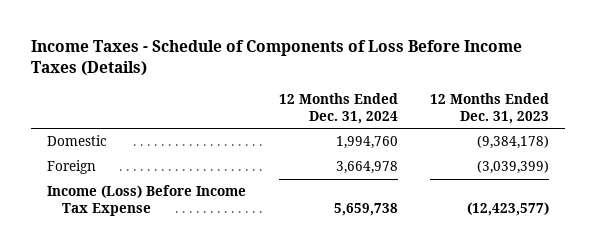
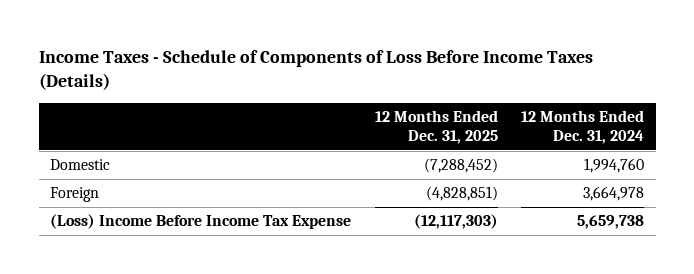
[429,93,549,124] 12 Months Ended Dec. 31, 2023 -> none
none -> [374,110,498,145] 12 Months Ended Dec. 31, 2025
[47,185,247,217] Income (Loss) Before Income Tax Expense -> [50,214,352,230] (Loss) Income Before Income Tax Expense

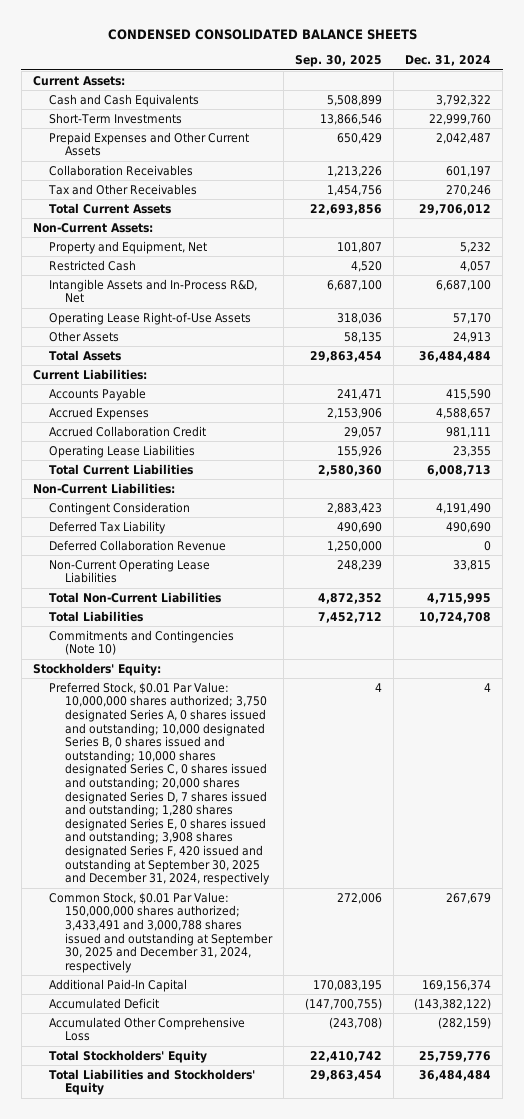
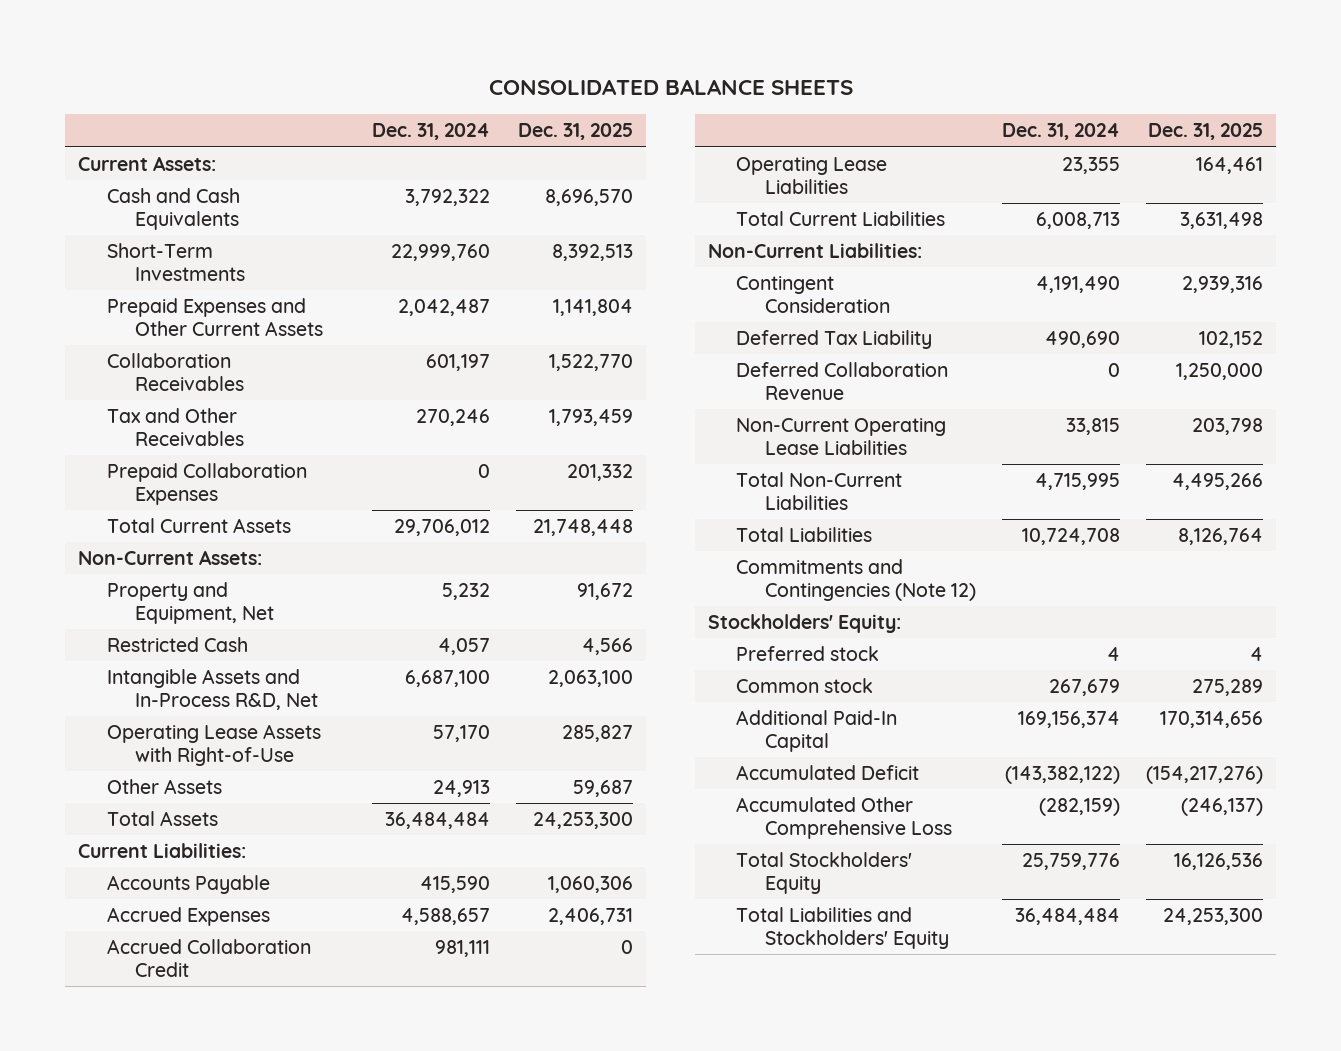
[107,29,417,41] CONDENSED CONSOLIDATED BALANCE SHEETS -> [488,79,853,96] CONSOLIDATED BALANCE SHEETS
[295,55,383,68] Sep. 30, 2025 -> none
none -> [518,123,634,141] Dec. 31, 2025
none -> [106,463,307,506] Prepaid Collaboration Expenses
[49,311,252,325] Operating Lease Right-of-Use Assets -> [106,724,321,767] Operating Lease Assets with Right-of-Use
[49,629,235,656] Commitments and Contingencies (Note 10) -> [736,559,976,602] Commitments and Contingencies (Note 12)
[49,681,271,886] Preferred Stock, $0.01 Par Value: 10,000,000 shares authorized; 3,750 designated Series A, 0 shares issued and outstanding; 10,000 designated Series B, 0 shares issued and outstanding; 10,000 shares designated Series C, 0 shares issued and outstanding; 20,000 shares designated Series D, 7 shares issued and outstanding; 1,280 shares designated Series E, 0 shares issued and outstanding; 3,908 shares designated Series F, 420 issued and outstanding at September 30, 2025 and December 31, 2024, respectively -> [736,646,880,662] Preferred stock
[49,891,274,973] Common Stock, $0.01 Par Value: 150,000,000 shares authorized; 3,433,491 and 3,000,788 shares issued and outstanding at September 30, 2025 and December 31, 2024, respectively -> [736,678,874,694] Common stock

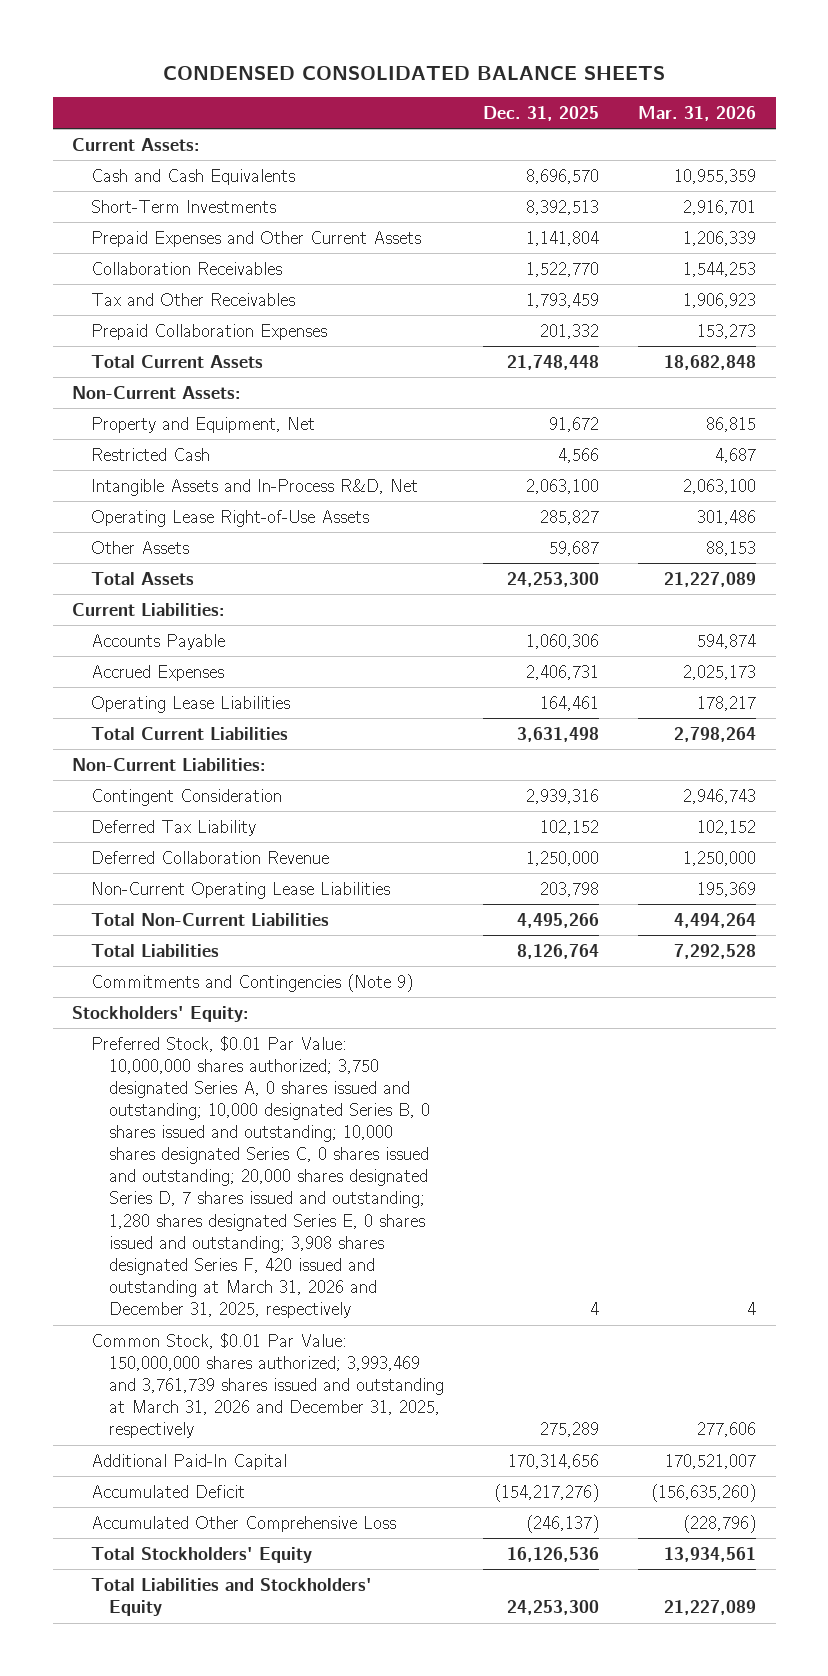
[488,79,853,96] CONSOLIDATED BALANCE SHEETS -> [163,65,666,80] CONDENSED CONSOLIDATED BALANCE SHEETS
[372,123,491,141] Dec. 31, 2024 -> none
none -> [638,105,757,121] Mar. 31, 2026
[106,724,321,767] Operating Lease Assets with Right-of-Use -> [90,509,369,527] Operating Lease Right-of-Use Assets
[106,939,311,978] Accrued Collaboration Credit -> none
[736,559,976,602] Commitments and Contingencies (Note 12) -> [90,973,413,992] Commitments and Contingencies (Note 9)
[736,646,880,662] Preferred stock -> [90,1035,430,1318] Preferred Stock, $0.01 Par Value: 10,000,000 shares authorized; 3,750 designated Series A, 0 shares issued and outstanding; 10,000 designated Series B, 0 shares issued and outstanding; 10,000 shares designated Series C, 0 shares issued and outstanding; 20,000 shares designated Series D, 7 shares issued and outstanding; 1,280 shares designated Series E, 0 shares issued and outstanding; 3,908 shares designated Series F, 420 issued and outstanding at March 31, 2026 and December 31, 2025, respectively
[736,678,874,694] Common stock -> [90,1332,444,1439] Common Stock, $0.01 Par Value: 150,000,000 shares authorized; 3,993,469 and 3,761,739 shares issued and outstanding at March 31, 2026 and December 31, 2025, respectively

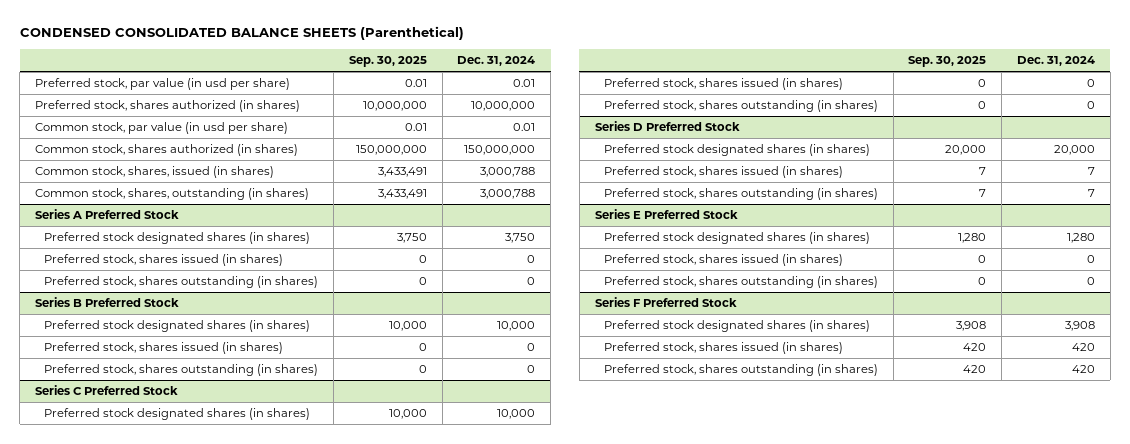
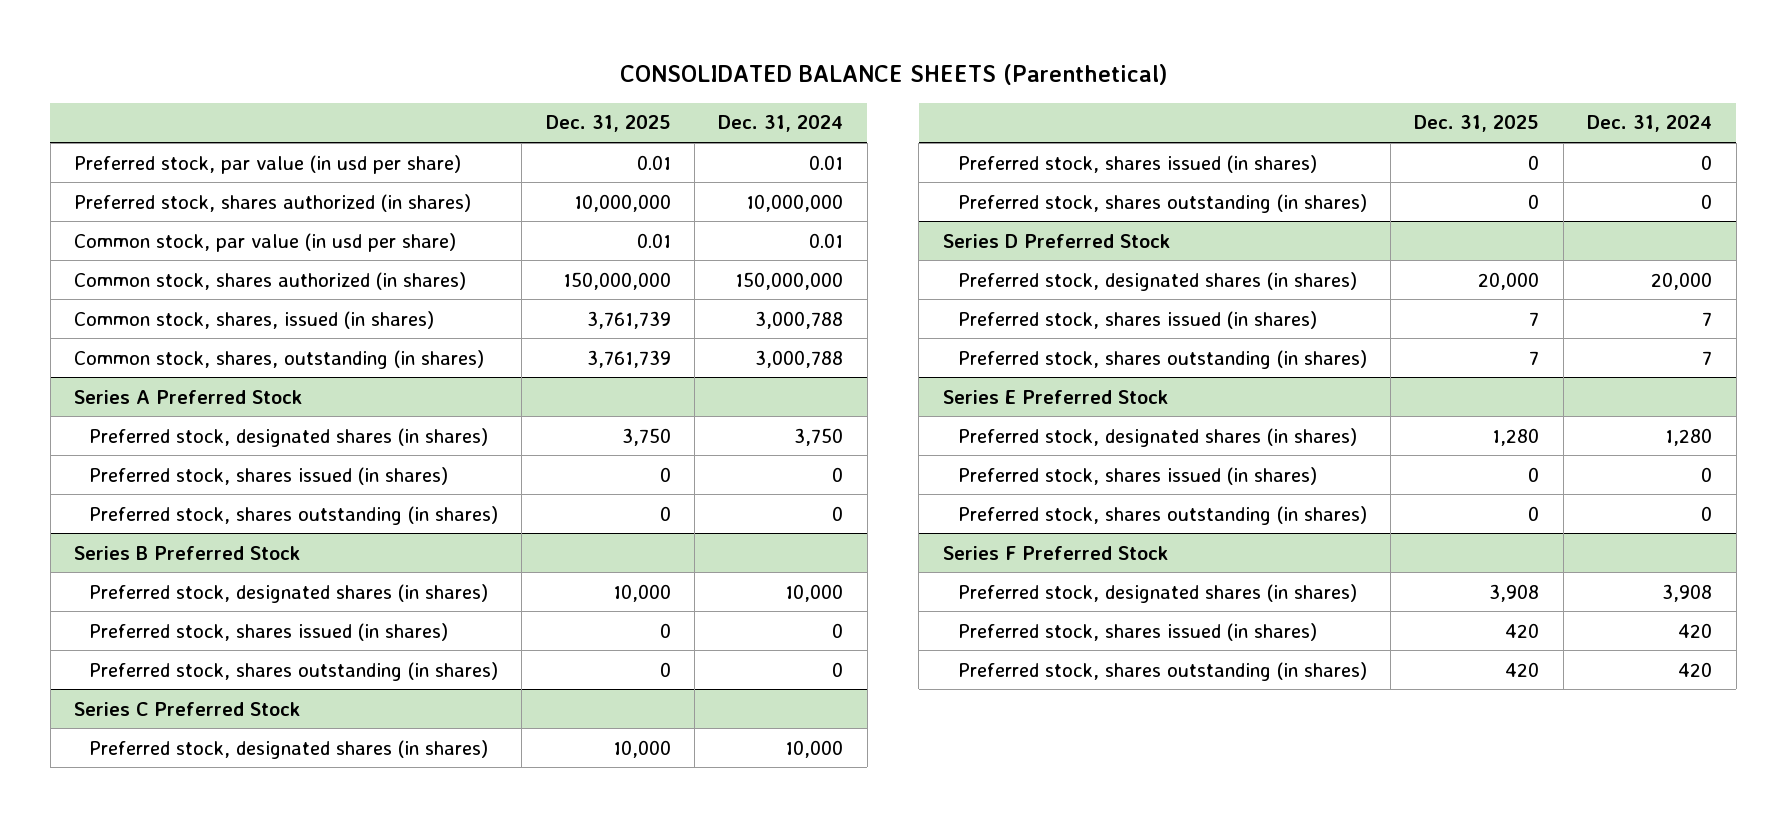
[19,26,464,41] CONDENSED CONSOLIDATED BALANCE SHEETS (Parenthetical) -> [620,64,1168,86] CONSOLIDATED BALANCE SHEETS (Parenthetical)
[348,55,427,67] Sep. 30, 2025 -> none
none -> [545,115,671,133] Dec. 31, 2025
[44,232,311,245] Preferred stock designated shares (in shares) -> [88,427,488,447] Preferred stock, designated shares (in shares)
[44,320,311,333] Preferred stock designated shares (in shares) -> [88,583,488,603] Preferred stock, designated shares (in shares)
[44,408,311,421] Preferred stock designated shares (in shares) -> [88,739,488,759] Preferred stock, designated shares (in shares)
[603,144,870,157] Preferred stock designated shares (in shares) -> [957,271,1357,291] Preferred stock, designated shares (in shares)
[603,232,870,245] Preferred stock designated shares (in shares) -> [957,427,1357,447] Preferred stock, designated shares (in shares)
[603,320,870,333] Preferred stock designated shares (in shares) -> [957,583,1357,603] Preferred stock, designated shares (in shares)

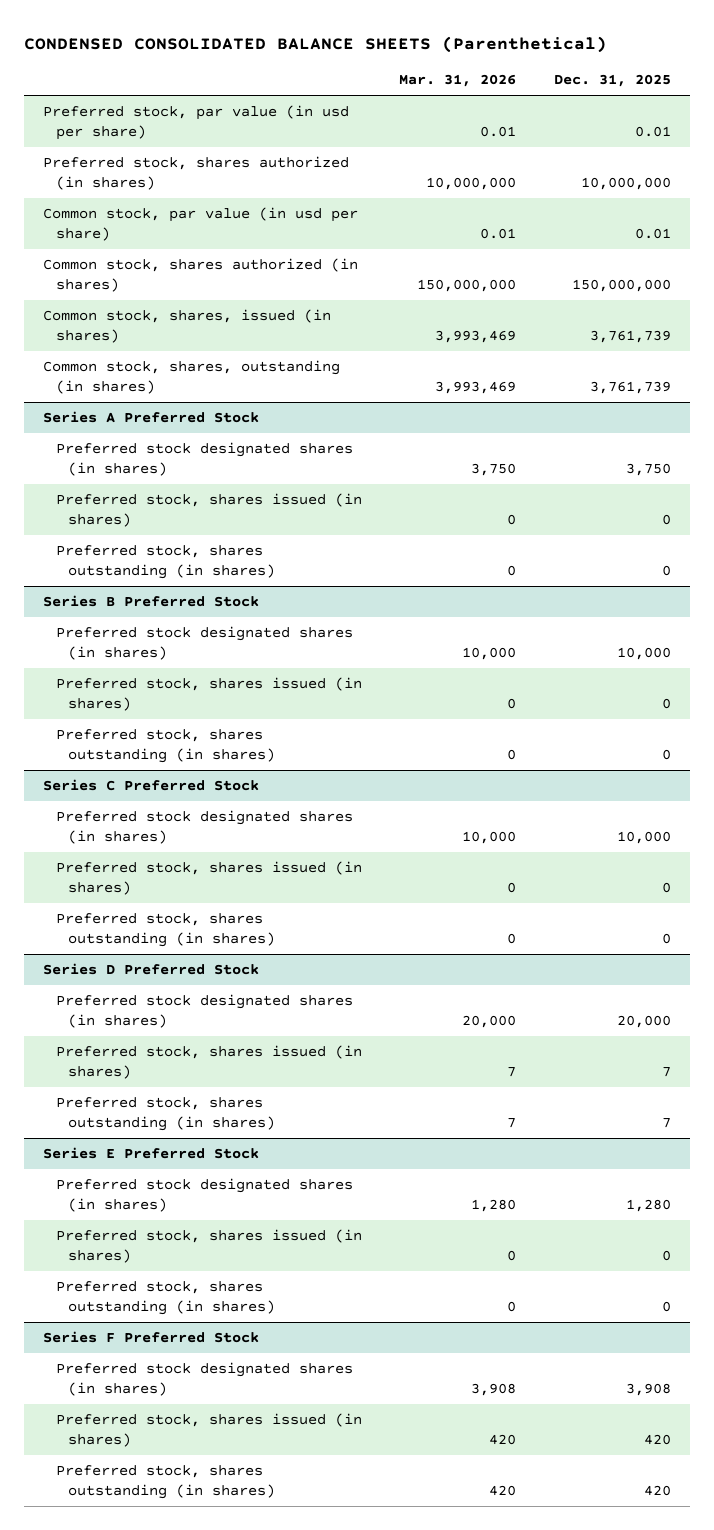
[620,64,1168,86] CONSOLIDATED BALANCE SHEETS (Parenthetical) -> [24,35,608,53] CONDENSED CONSOLIDATED BALANCE SHEETS (Parenthetical)
[718,115,844,133] Dec. 31, 2024 -> none
none -> [399,74,517,88] Mar. 31, 2026
[88,427,488,447] Preferred stock, designated shares (in shares) -> [55,442,353,476] Preferred stock designated shares (in shares)
[88,583,488,603] Preferred stock, designated shares (in shares) -> [55,626,353,660] Preferred stock designated shares (in shares)
[88,739,488,759] Preferred stock, designated shares (in shares) -> [55,810,353,844] Preferred stock designated shares (in shares)
[957,271,1357,291] Preferred stock, designated shares (in shares) -> [55,994,353,1028] Preferred stock designated shares (in shares)
[957,427,1357,447] Preferred stock, designated shares (in shares) -> [55,1178,353,1212] Preferred stock designated shares (in shares)
[957,583,1357,603] Preferred stock, designated shares (in shares) -> [55,1362,353,1396] Preferred stock designated shares (in shares)

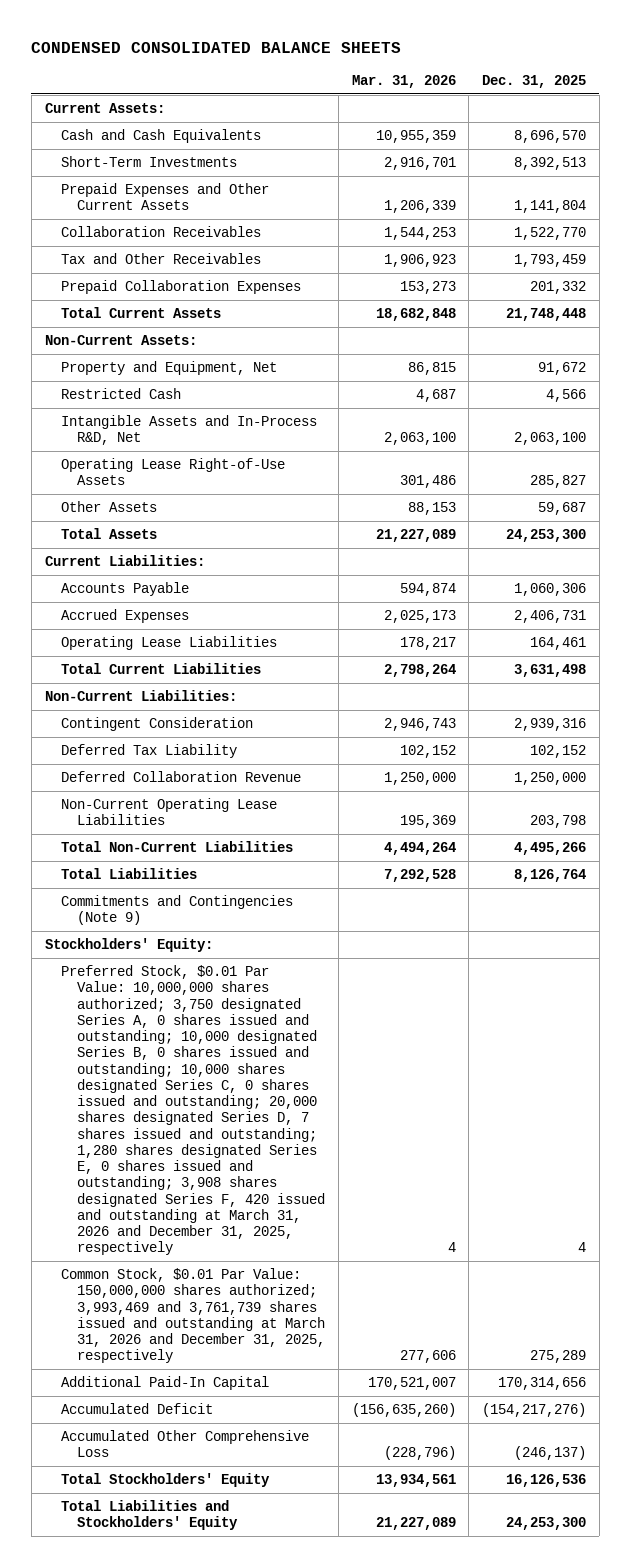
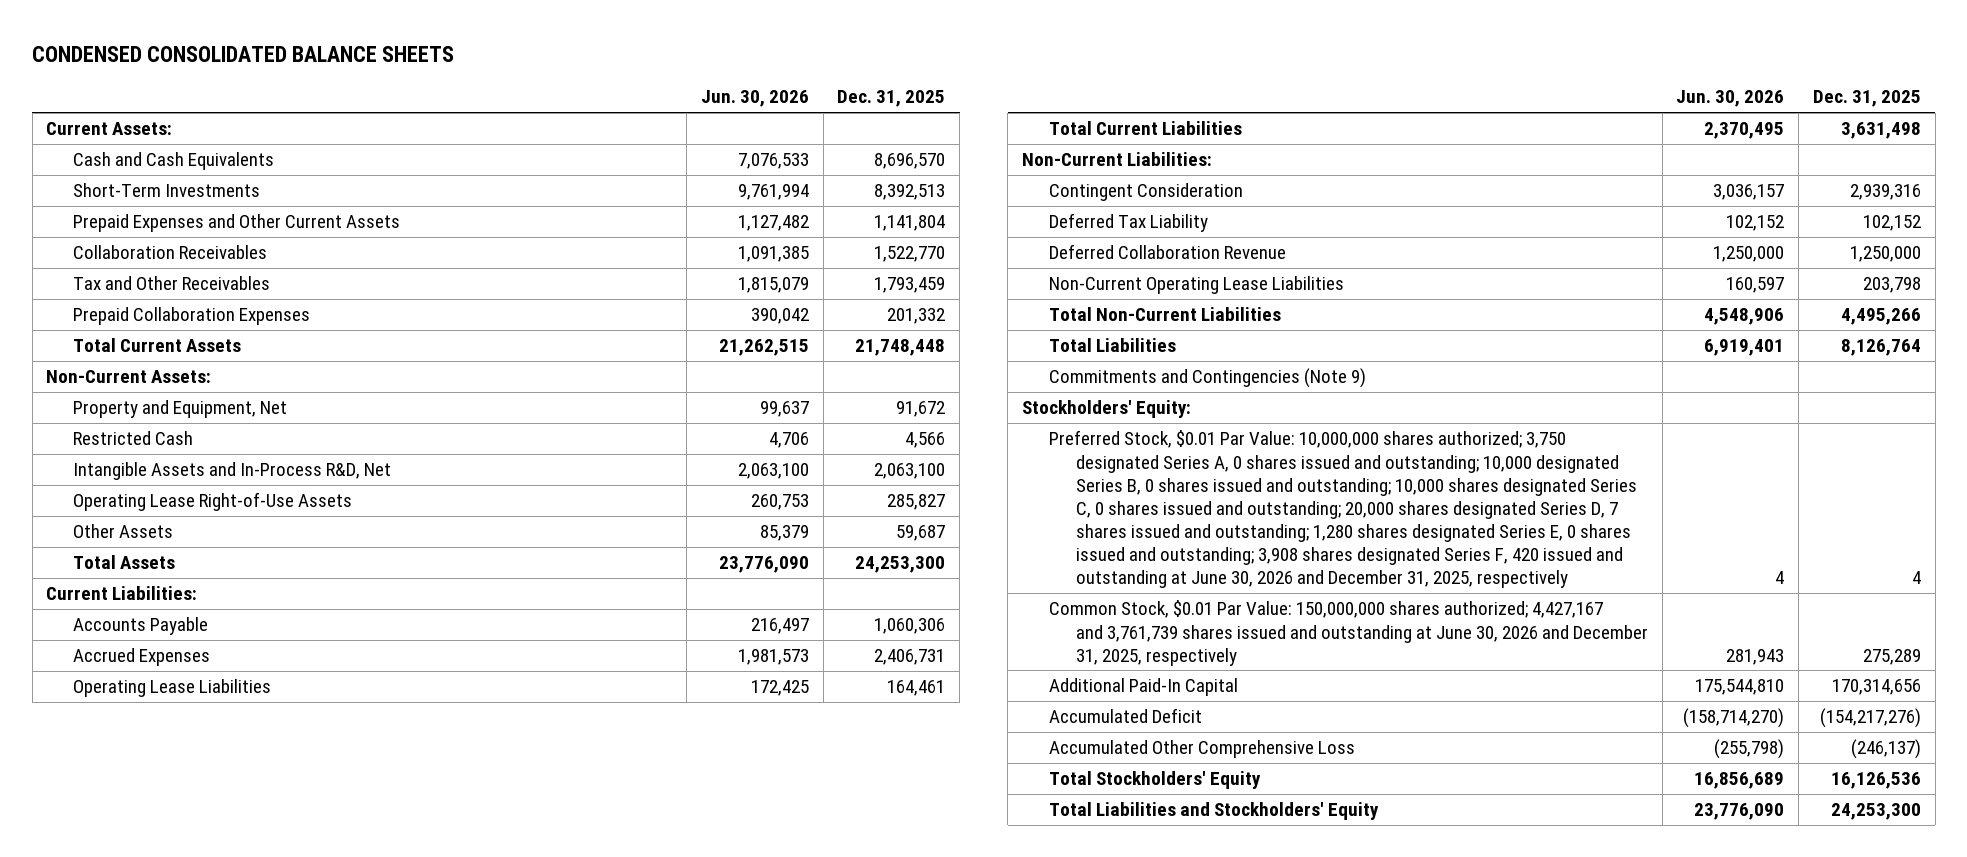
[351,74,456,88] Mar. 31, 2026 -> none
none -> [700,90,809,108] Jun. 30, 2026
[60,965,326,1256] Preferred Stock, $0.01 Par Value: 10,000,000 shares authorized; 3,750 designated Series A, 0 shares issued and outstanding; 10,000 designated Series B, 0 shares issued and outstanding; 10,000 shares designated Series C, 0 shares issued and outstanding; 20,000 shares designated Series D, 7 shares issued and outstanding; 1,280 shares designated Series E, 0 shares issued and outstanding; 3,908 shares designated Series F, 420 issued and outstanding at March 31, 2026 and December 31, 2025, respectively -> [1048,430,1637,589] Preferred Stock, $0.01 Par Value: 10,000,000 shares authorized; 3,750 designated Series A, 0 shares issued and outstanding; 10,000 designated Series B, 0 shares issued and outstanding; 10,000 shares designated Series C, 0 shares issued and outstanding; 20,000 shares designated Series D, 7 shares issued and outstanding; 1,280 shares designated Series E, 0 shares issued and outstanding; 3,908 shares designated Series F, 420 issued and outstanding at June 30, 2026 and December 31, 2025, respectively
[60,1268,326,1364] Common Stock, $0.01 Par Value: 150,000,000 shares authorized; 3,993,469 and 3,761,739 shares issued and outstanding at March 31, 2026 and December 31, 2025, respectively -> [1048,600,1648,666] Common Stock, $0.01 Par Value: 150,000,000 shares authorized; 4,427,167 and 3,761,739 shares issued and outstanding at June 30, 2026 and December 31, 2025, respectively

